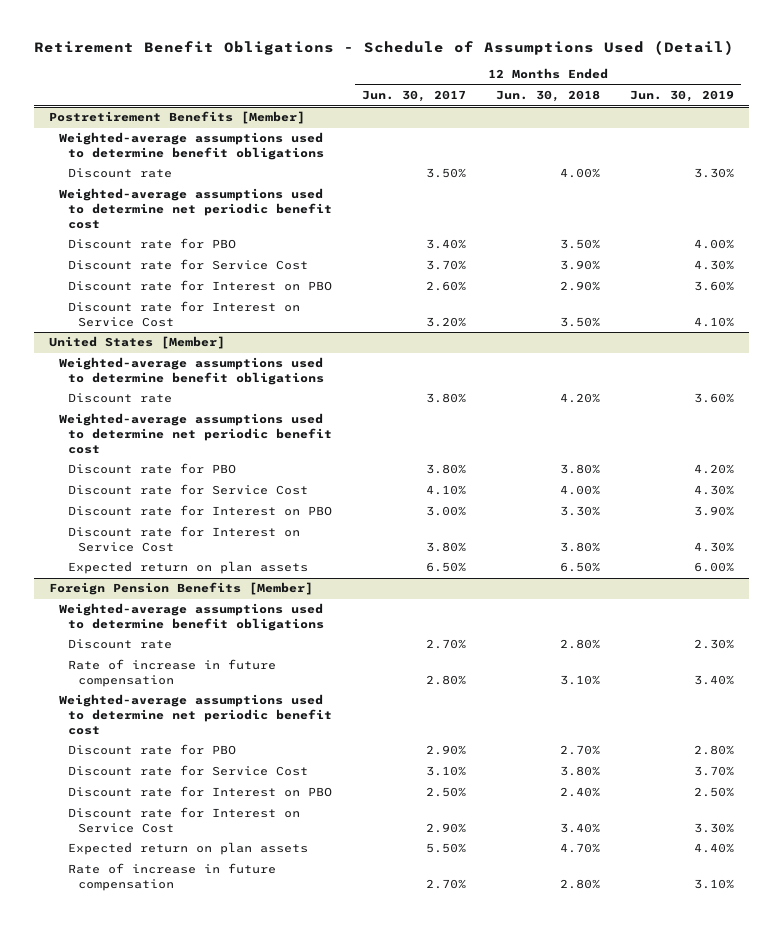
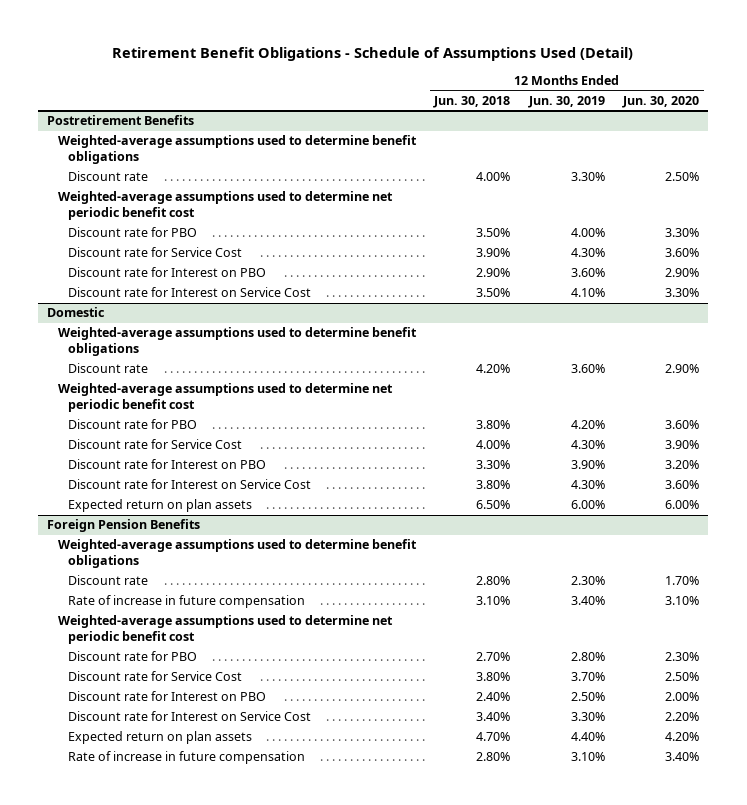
[362,90,467,103] Jun. 30, 2017 -> none
none -> [622,95,700,108] Jun. 30, 2020
[49,111,306,125] Postretirement Benefits [Member] -> [47,115,195,126] Postretirement Benefits
[49,336,226,350] United States [Member] -> [47,307,106,318] Domestic
[49,582,314,596] Foreign Pension Benefits [Member] -> [47,519,201,533] Foreign Pension Benefits

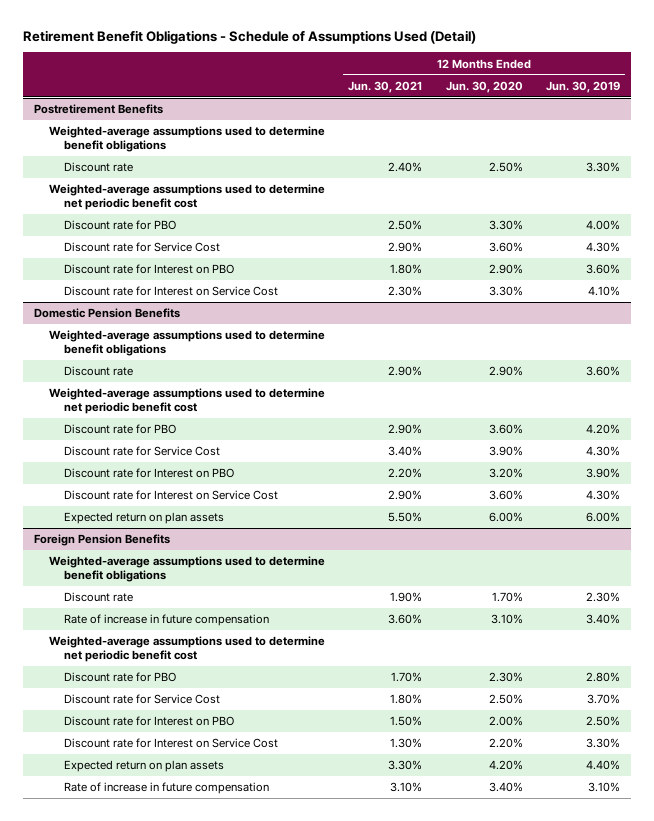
[433,95,511,108] Jun. 30, 2018 -> none
none -> [348,80,423,93] Jun. 30, 2021
[47,307,106,318] Domestic -> [34,308,181,319] Domestic Pension Benefits

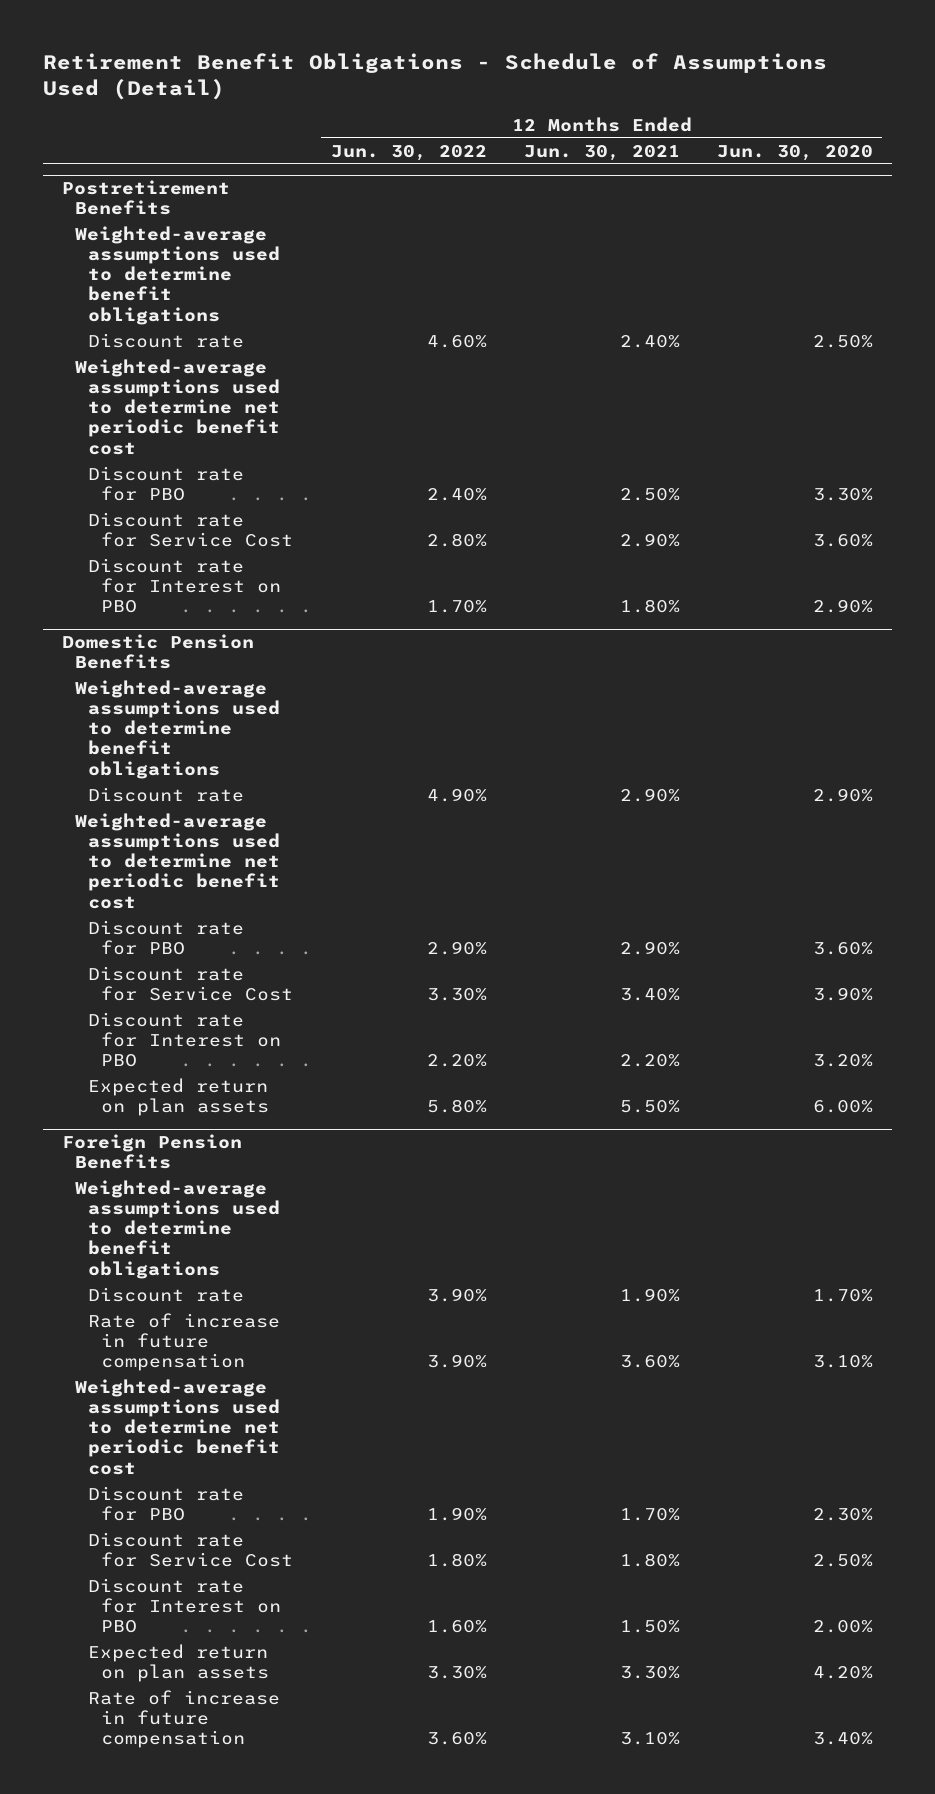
[545,80,620,93] Jun. 30, 2019 -> none
none -> [330,144,487,161] Jun. 30, 2022
[64,286,279,297] Discount rate for Interest on Service Cost -> none
[64,490,279,501] Discount rate for Interest on Service Cost -> none
[64,738,279,749] Discount rate for Interest on Service Cost -> none

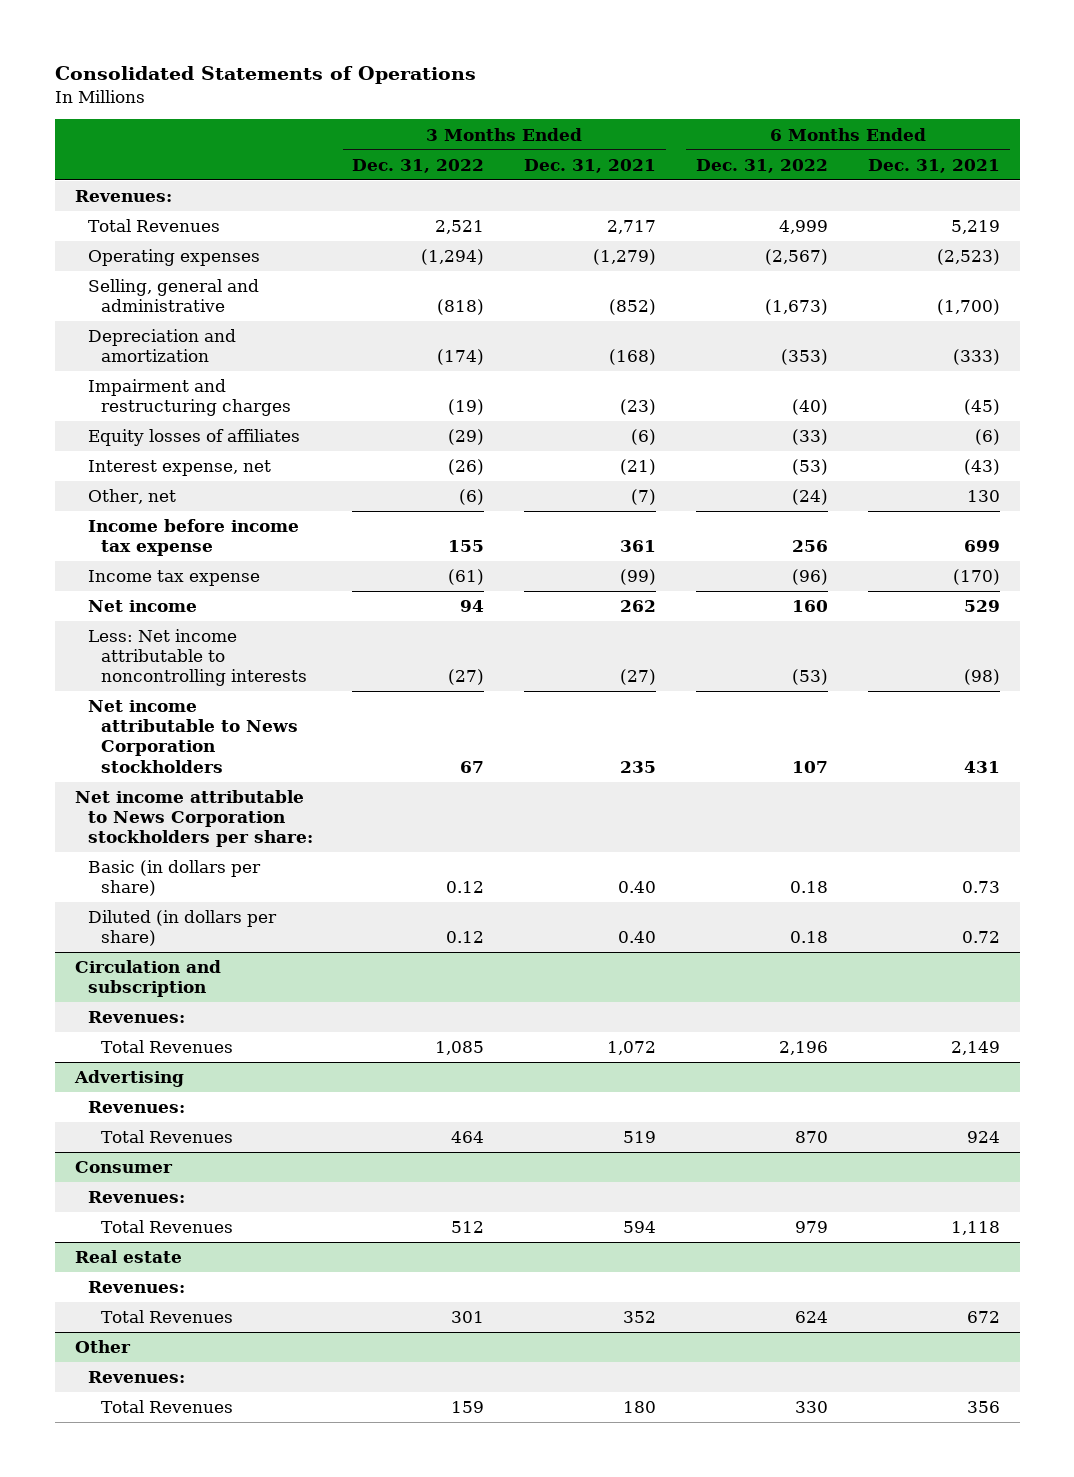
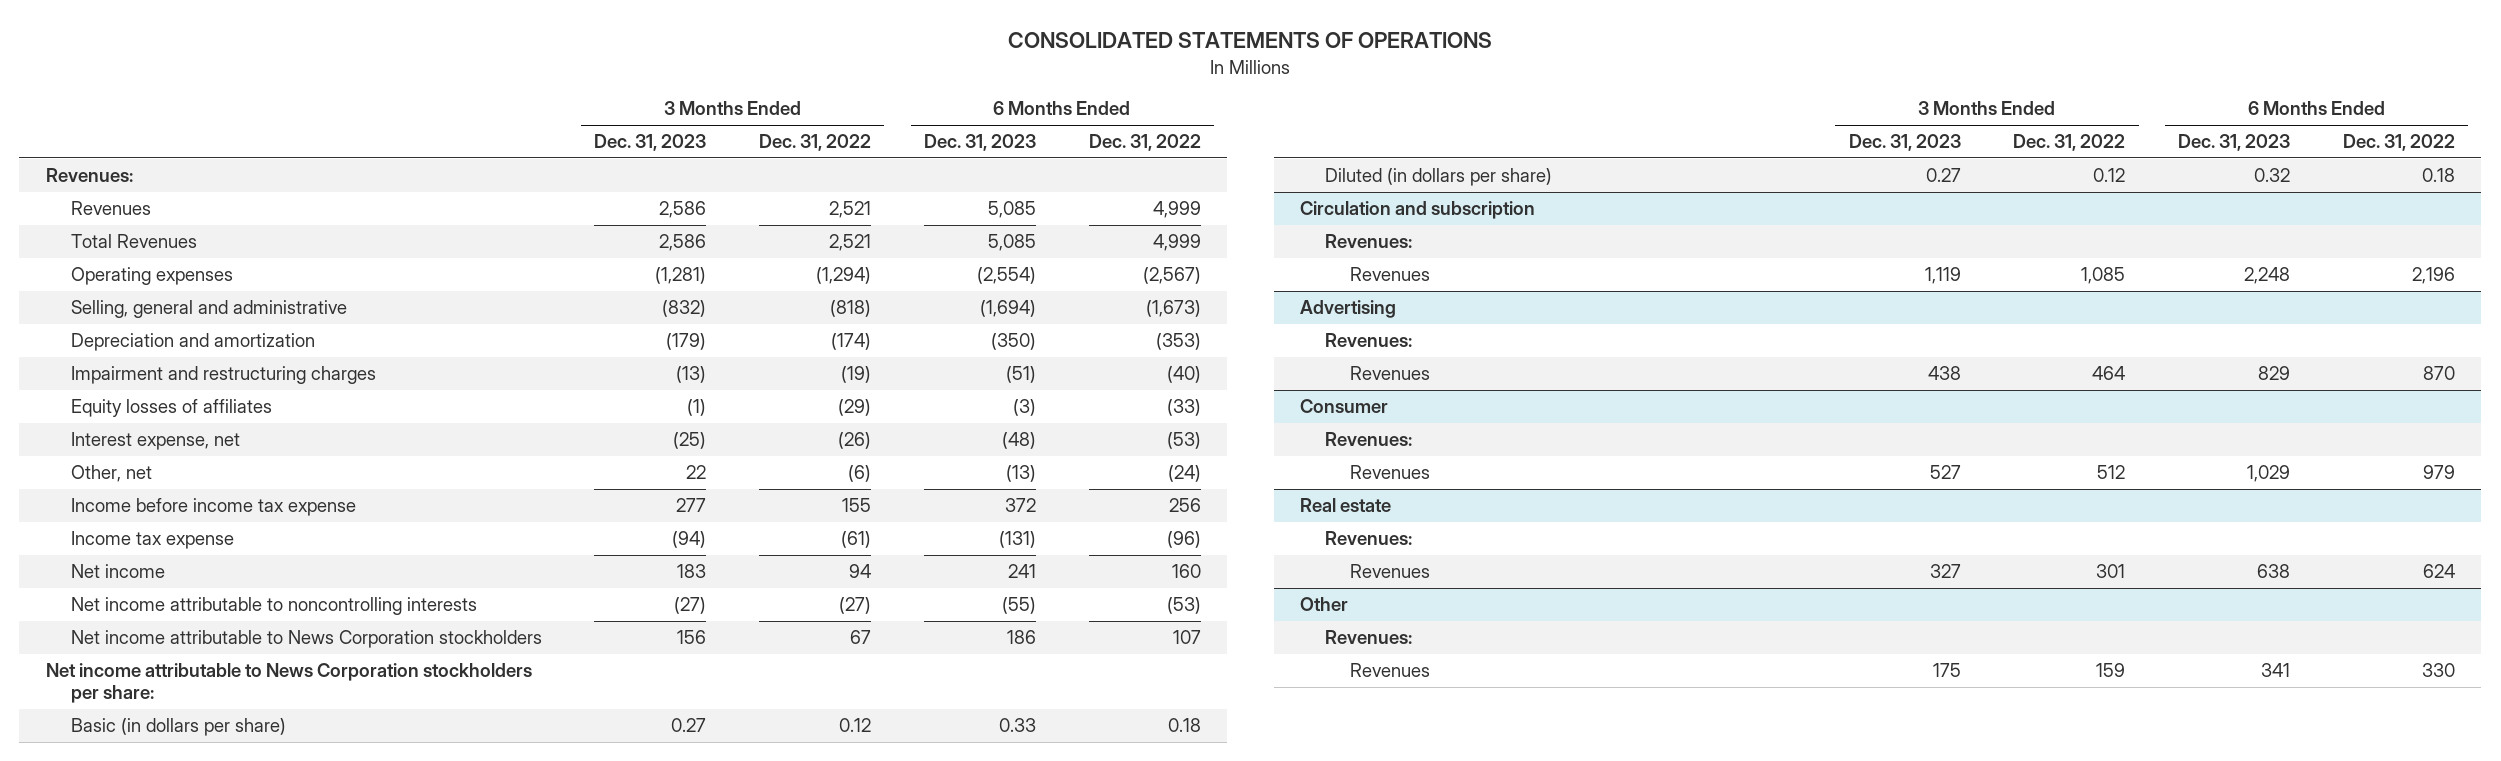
[54,66,476,85] Consolidated Statements of Operations -> [1008,32,1493,49] CONSOLIDATED STATEMENTS OF OPERATIONS
[524,158,657,173] Dec. 31, 2021 -> none
[867,158,1000,173] Dec. 31, 2021 -> none
none -> [594,134,707,152] Dec. 31, 2023
none -> [923,134,1036,152] Dec. 31, 2023
none -> [70,201,151,216] Revenues
[87,629,307,687] Less: Net income attributable to noncontrolling interests -> [70,597,477,616] Net income attributable to noncontrolling interests
[100,1040,233,1054] Total Revenues -> [1349,267,1430,282] Revenues
[100,1130,233,1144] Total Revenues -> [1349,366,1430,381] Revenues
[100,1220,233,1234] Total Revenues -> [1349,465,1430,480] Revenues
[100,1310,233,1324] Total Revenues -> [1349,564,1430,579] Revenues
[100,1400,233,1414] Total Revenues -> [1349,663,1430,678] Revenues

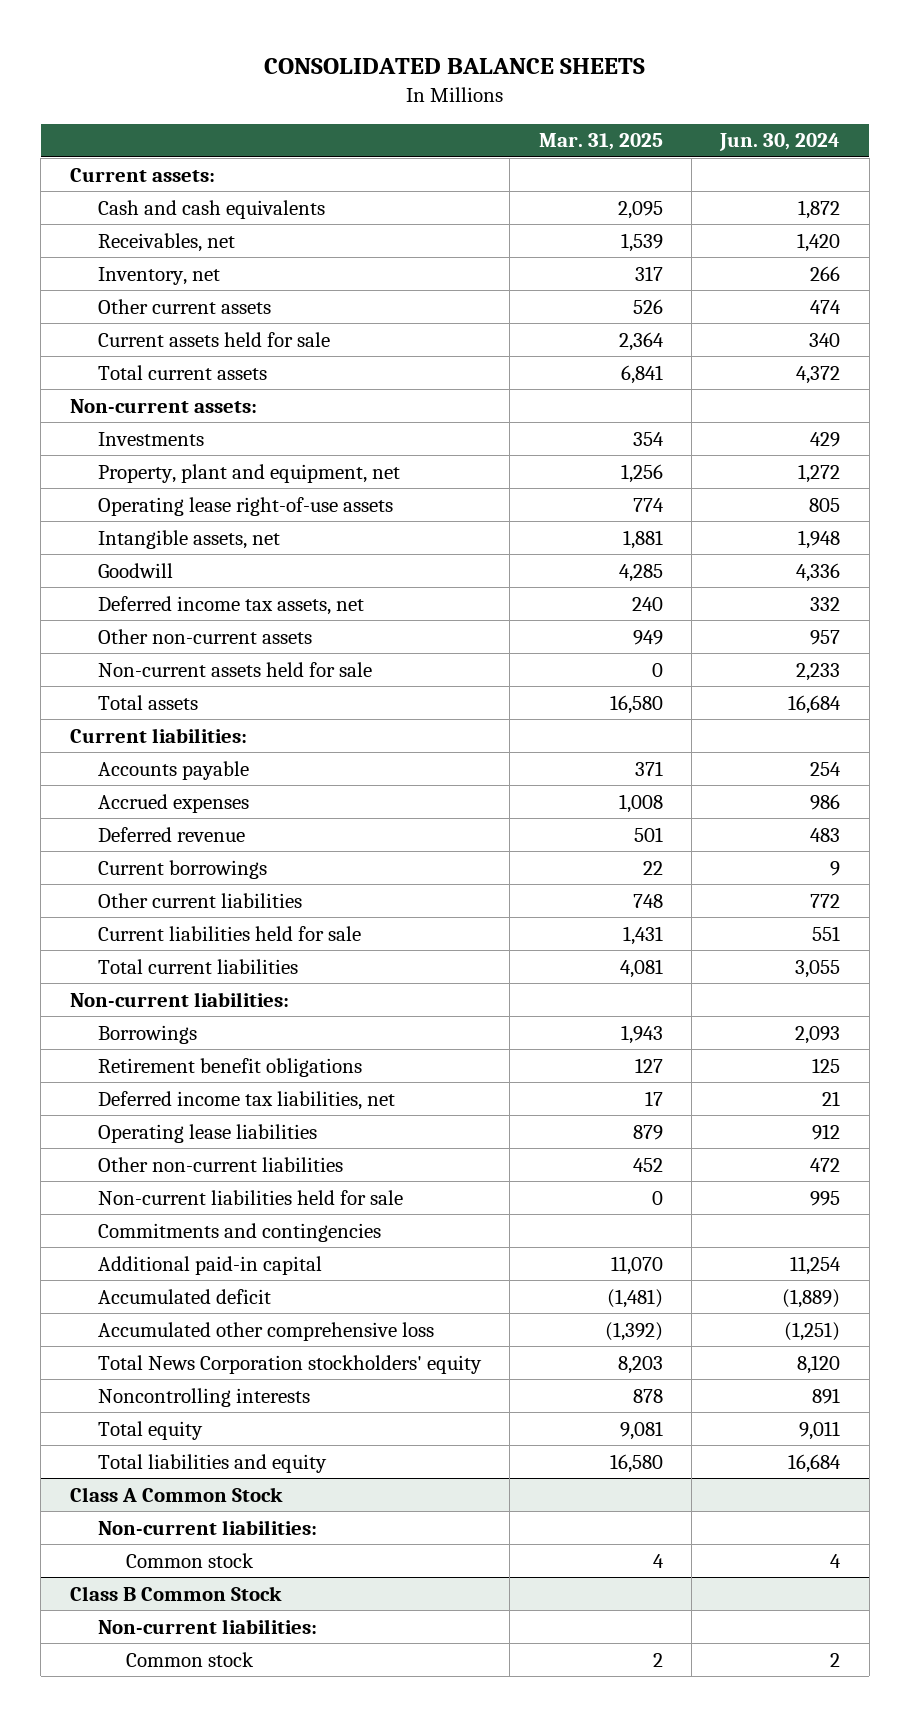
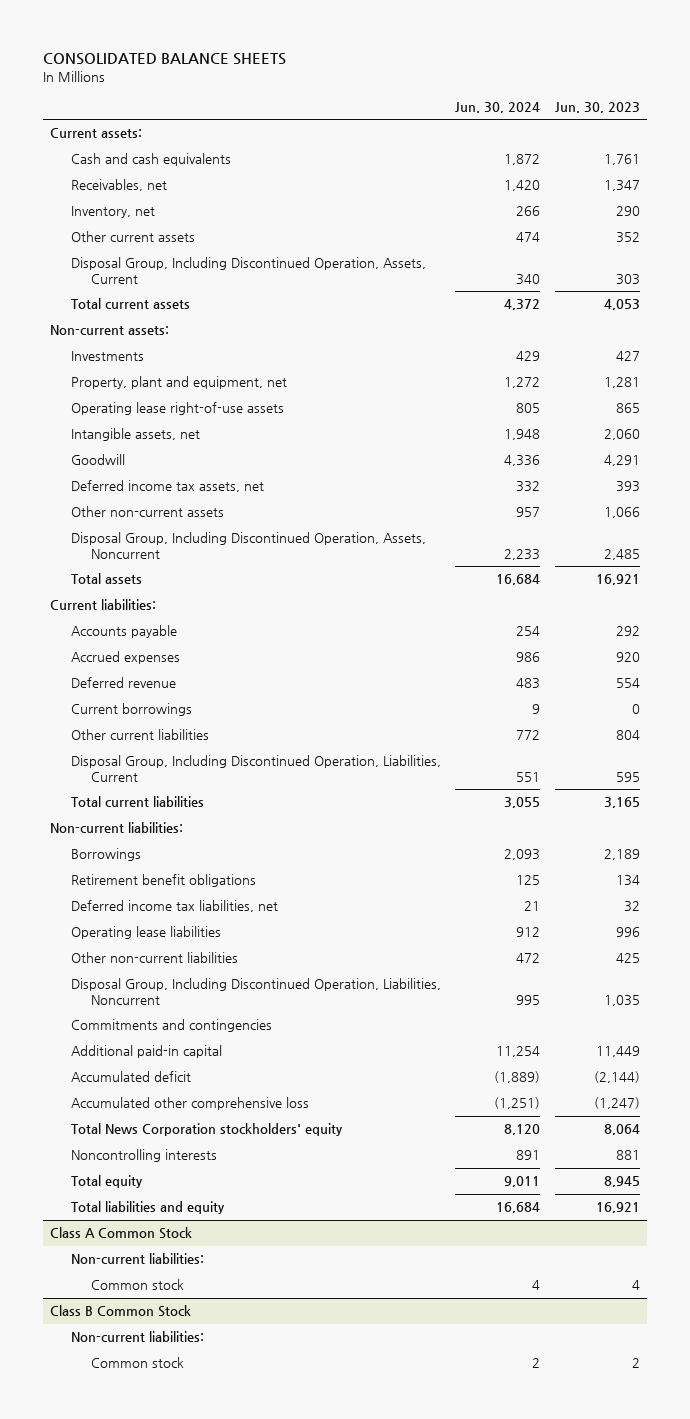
[538,133,663,151] Mar. 31, 2025 -> none
none -> [554,102,640,114] Jun. 30, 2023
[97,331,330,347] Current assets held for sale -> [70,257,426,285] Disposal Group, Including Discontinued Operation, Assets, Current
[97,661,372,677] Non-current assets held for sale -> [70,532,426,560] Disposal Group, Including Discontinued Operation, Assets, Noncurrent
[97,925,361,941] Current liabilities held for sale -> [70,755,441,783] Disposal Group, Including Discontinued Operation, Liabilities, Current
[97,1189,403,1205] Non-current liabilities held for sale -> [70,978,441,1006] Disposal Group, Including Discontinued Operation, Liabilities, Noncurrent

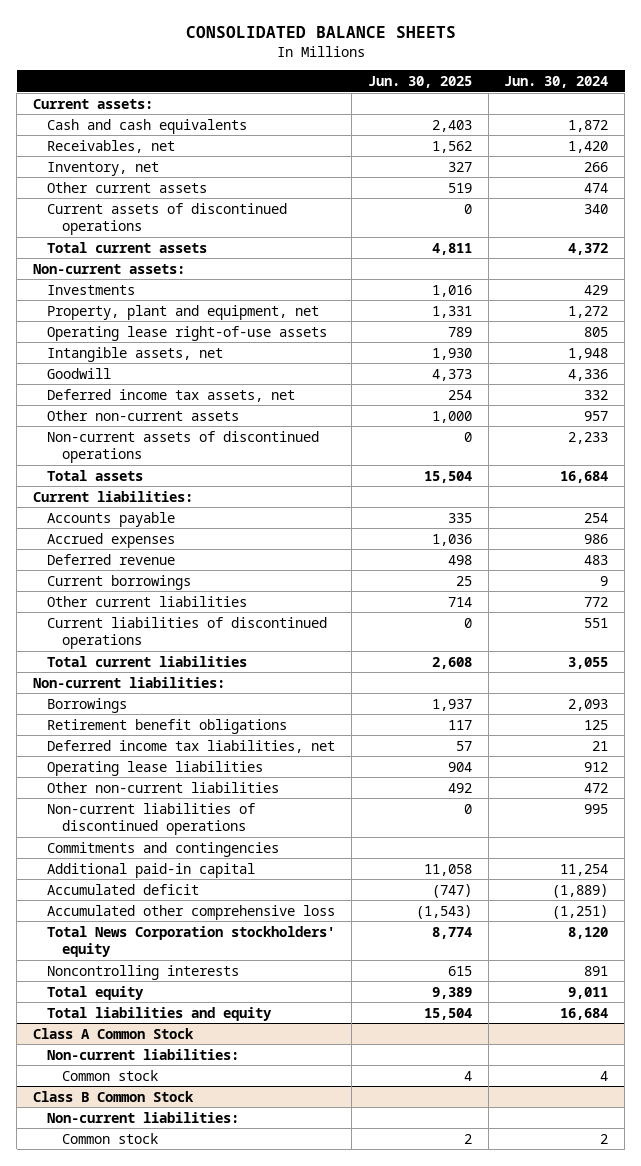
[554,102,640,114] Jun. 30, 2023 -> none
none -> [367,76,472,89] Jun. 30, 2025
[70,257,426,285] Disposal Group, Including Discontinued Operation, Assets, Current -> [47,202,288,235] Current assets of discontinued operations
[70,532,426,560] Disposal Group, Including Discontinued Operation, Assets, Noncurrent -> [47,430,320,463] Non-current assets of discontinued operations
[70,755,441,783] Disposal Group, Including Discontinued Operation, Liabilities, Current -> [47,616,328,649] Current liabilities of discontinued operations
[70,978,441,1006] Disposal Group, Including Discontinued Operation, Liabilities, Noncurrent -> [47,802,256,835] Non-current liabilities of discontinued operations

